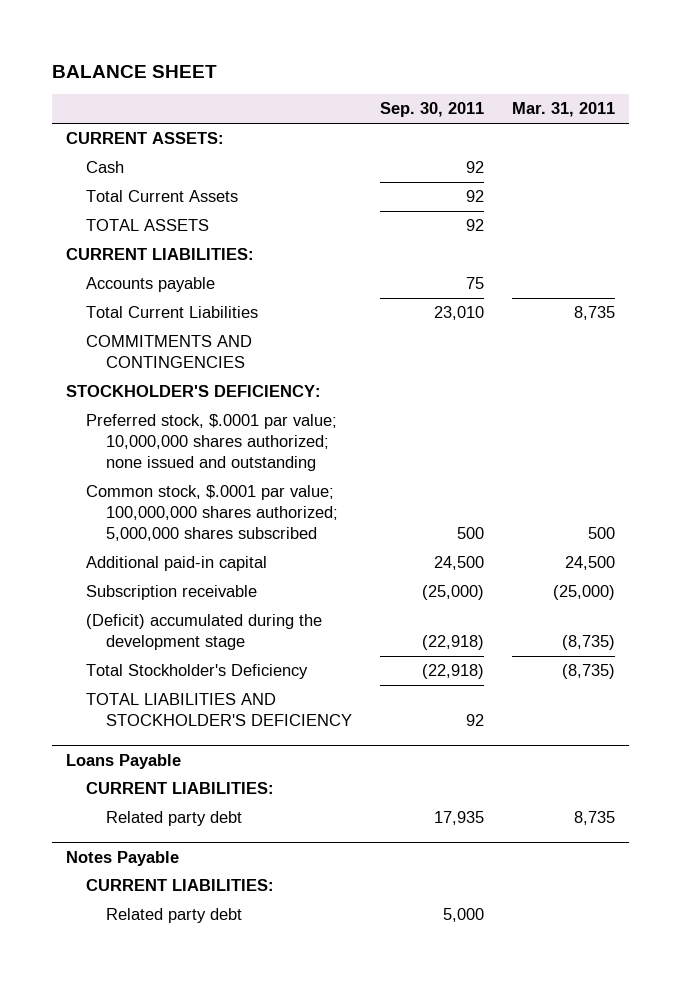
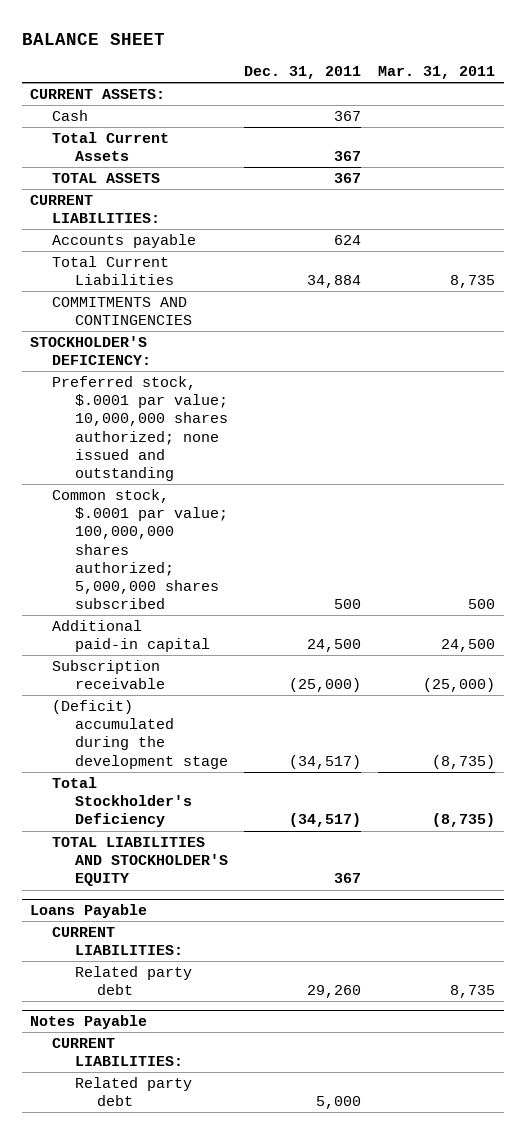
[380,102,485,118] Sep. 30, 2011 -> none
none -> [244,66,362,80] Dec. 31, 2011
[86,693,353,727] TOTAL LIABILITIES AND STOCKHOLDER'S DEFICIENCY -> [52,837,228,887] TOTAL LIABILITIES AND STOCKHOLDER'S EQUITY

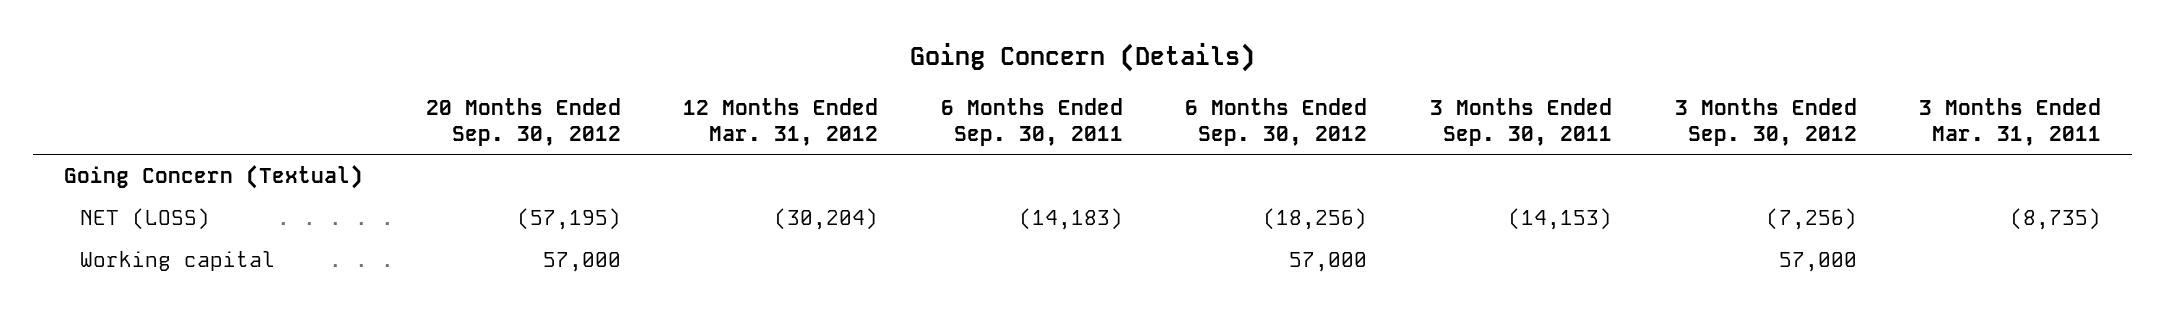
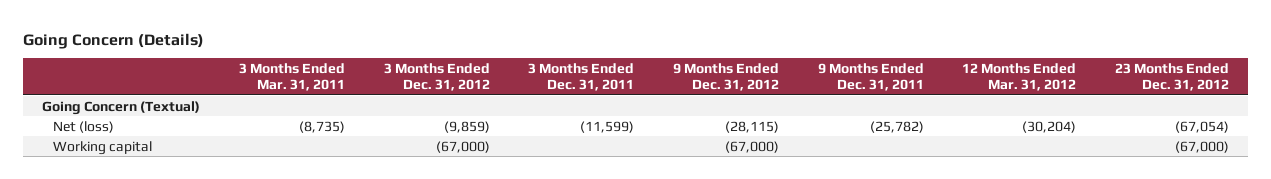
[425,97,621,146] 20 Months Ended Sep. 30, 2012 -> none
[940,97,1123,146] 6 Months Ended Sep. 30, 2011 -> none
[1185,97,1368,146] 6 Months Ended Sep. 30, 2012 -> none
[1429,97,1612,146] 3 Months Ended Sep. 30, 2011 -> none
[1674,97,1857,146] 3 Months Ended Sep. 30, 2012 -> none
none -> [383,62,490,92] 3 Months Ended Dec. 31, 2012
none -> [528,62,635,92] 3 Months Ended Dec. 31, 2011
none -> [672,62,779,92] 9 Months Ended Dec. 31, 2012
none -> [817,62,924,92] 9 Months Ended Dec. 31, 2011
none -> [1114,62,1229,92] 23 Months Ended Dec. 31, 2012
[80,208,211,231] NET (LOSS) -> [52,120,114,133] Net (loss)

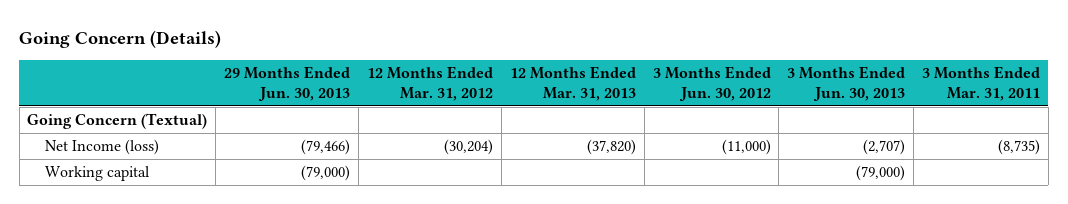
[383,62,490,92] 3 Months Ended Dec. 31, 2012 -> none
[528,62,635,92] 3 Months Ended Dec. 31, 2011 -> none
[672,62,779,92] 9 Months Ended Dec. 31, 2012 -> none
[817,62,924,92] 9 Months Ended Dec. 31, 2011 -> none
[1114,62,1229,92] 23 Months Ended Dec. 31, 2012 -> none
none -> [224,66,351,101] 29 Months Ended Jun. 30, 2013
none -> [509,66,636,101] 12 Months Ended Mar. 31, 2013
none -> [652,66,771,101] 3 Months Ended Jun. 30, 2012
none -> [787,66,906,101] 3 Months Ended Jun. 30, 2013
[52,120,114,133] Net (loss) -> [45,139,160,156] Net Income (loss)

